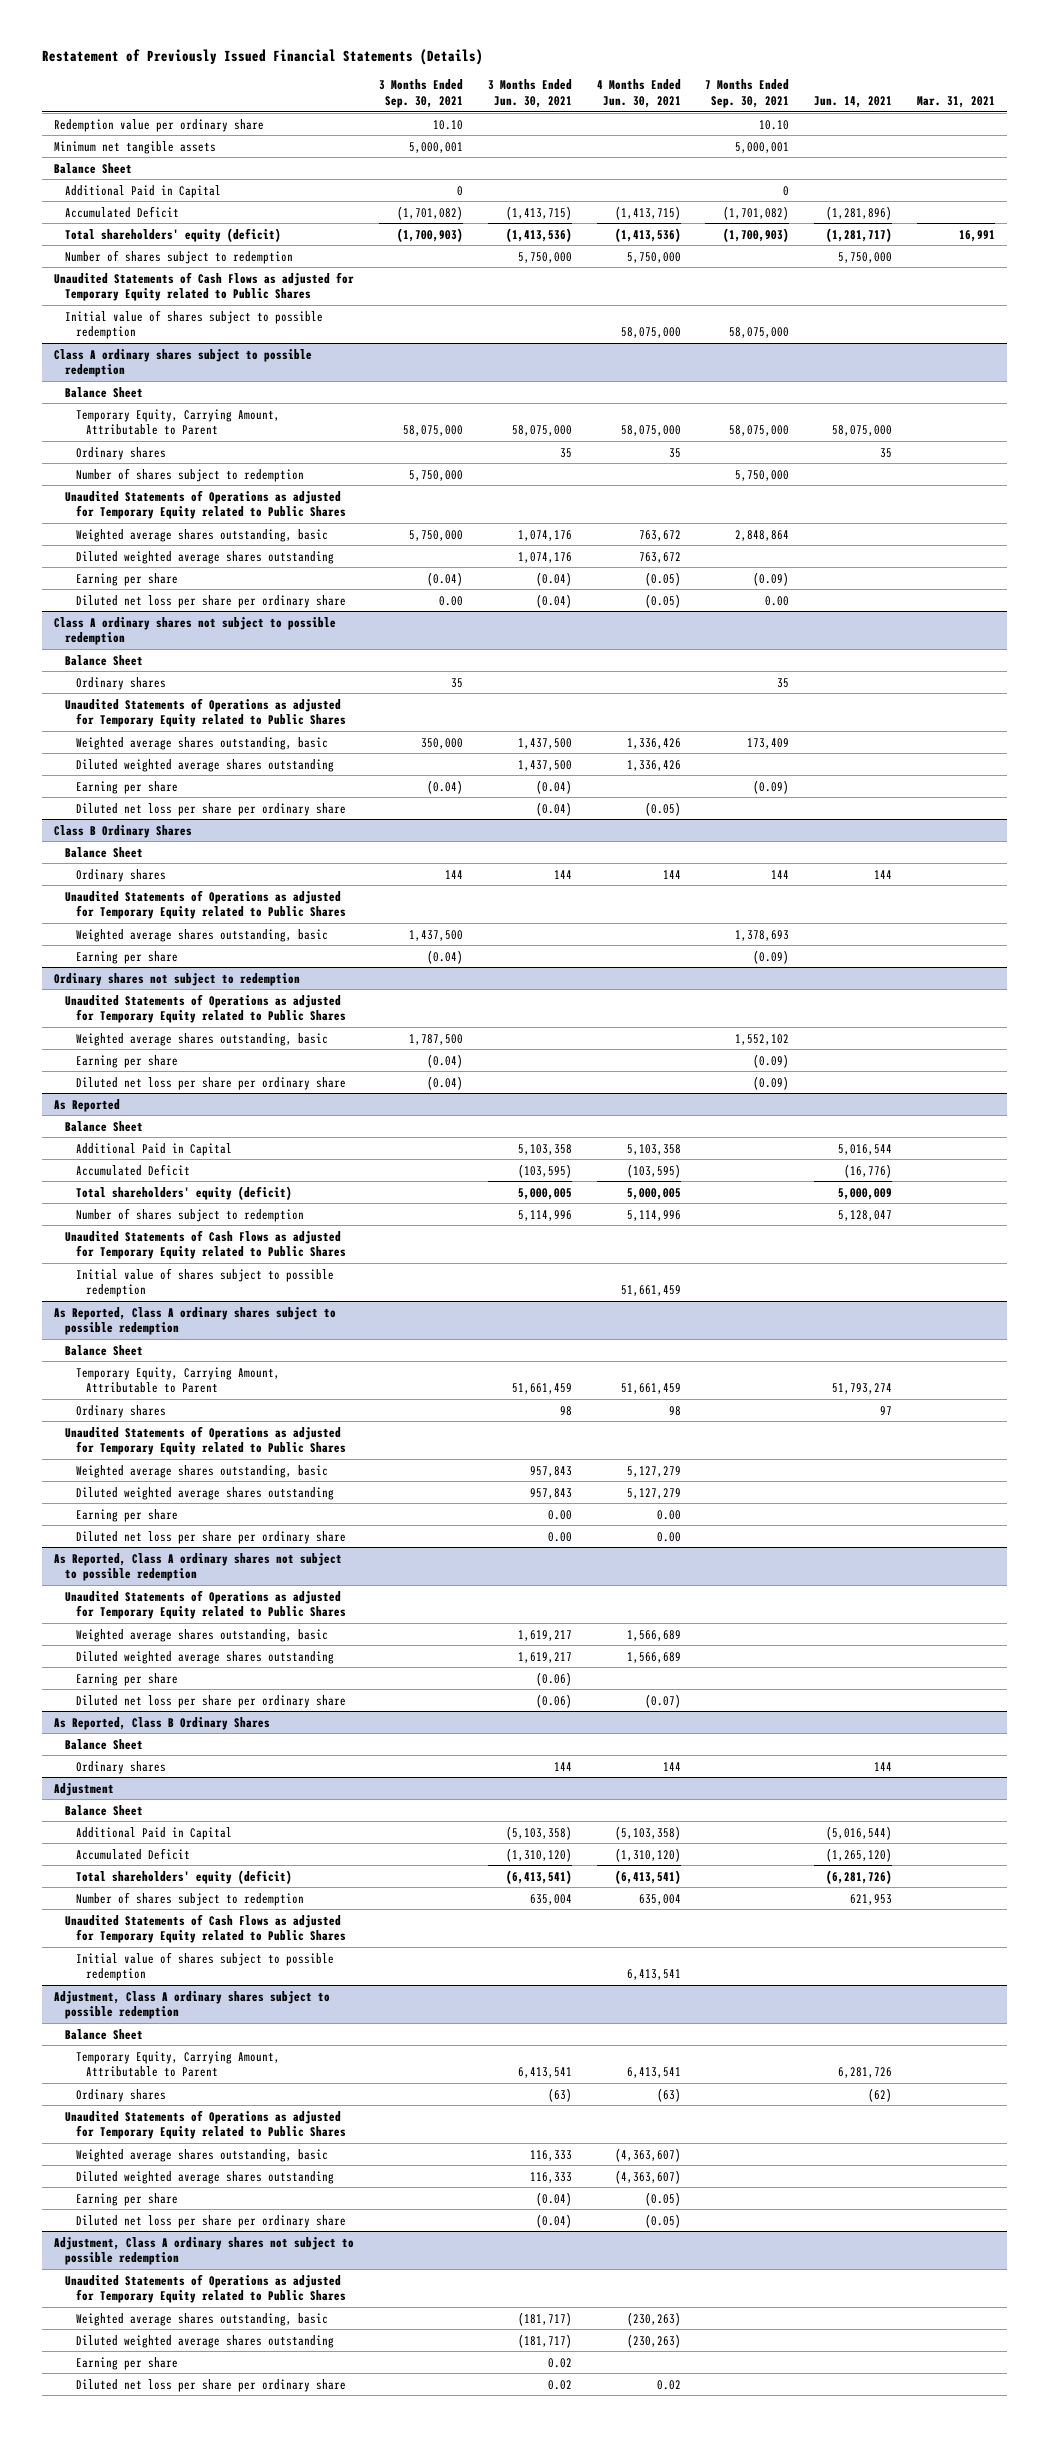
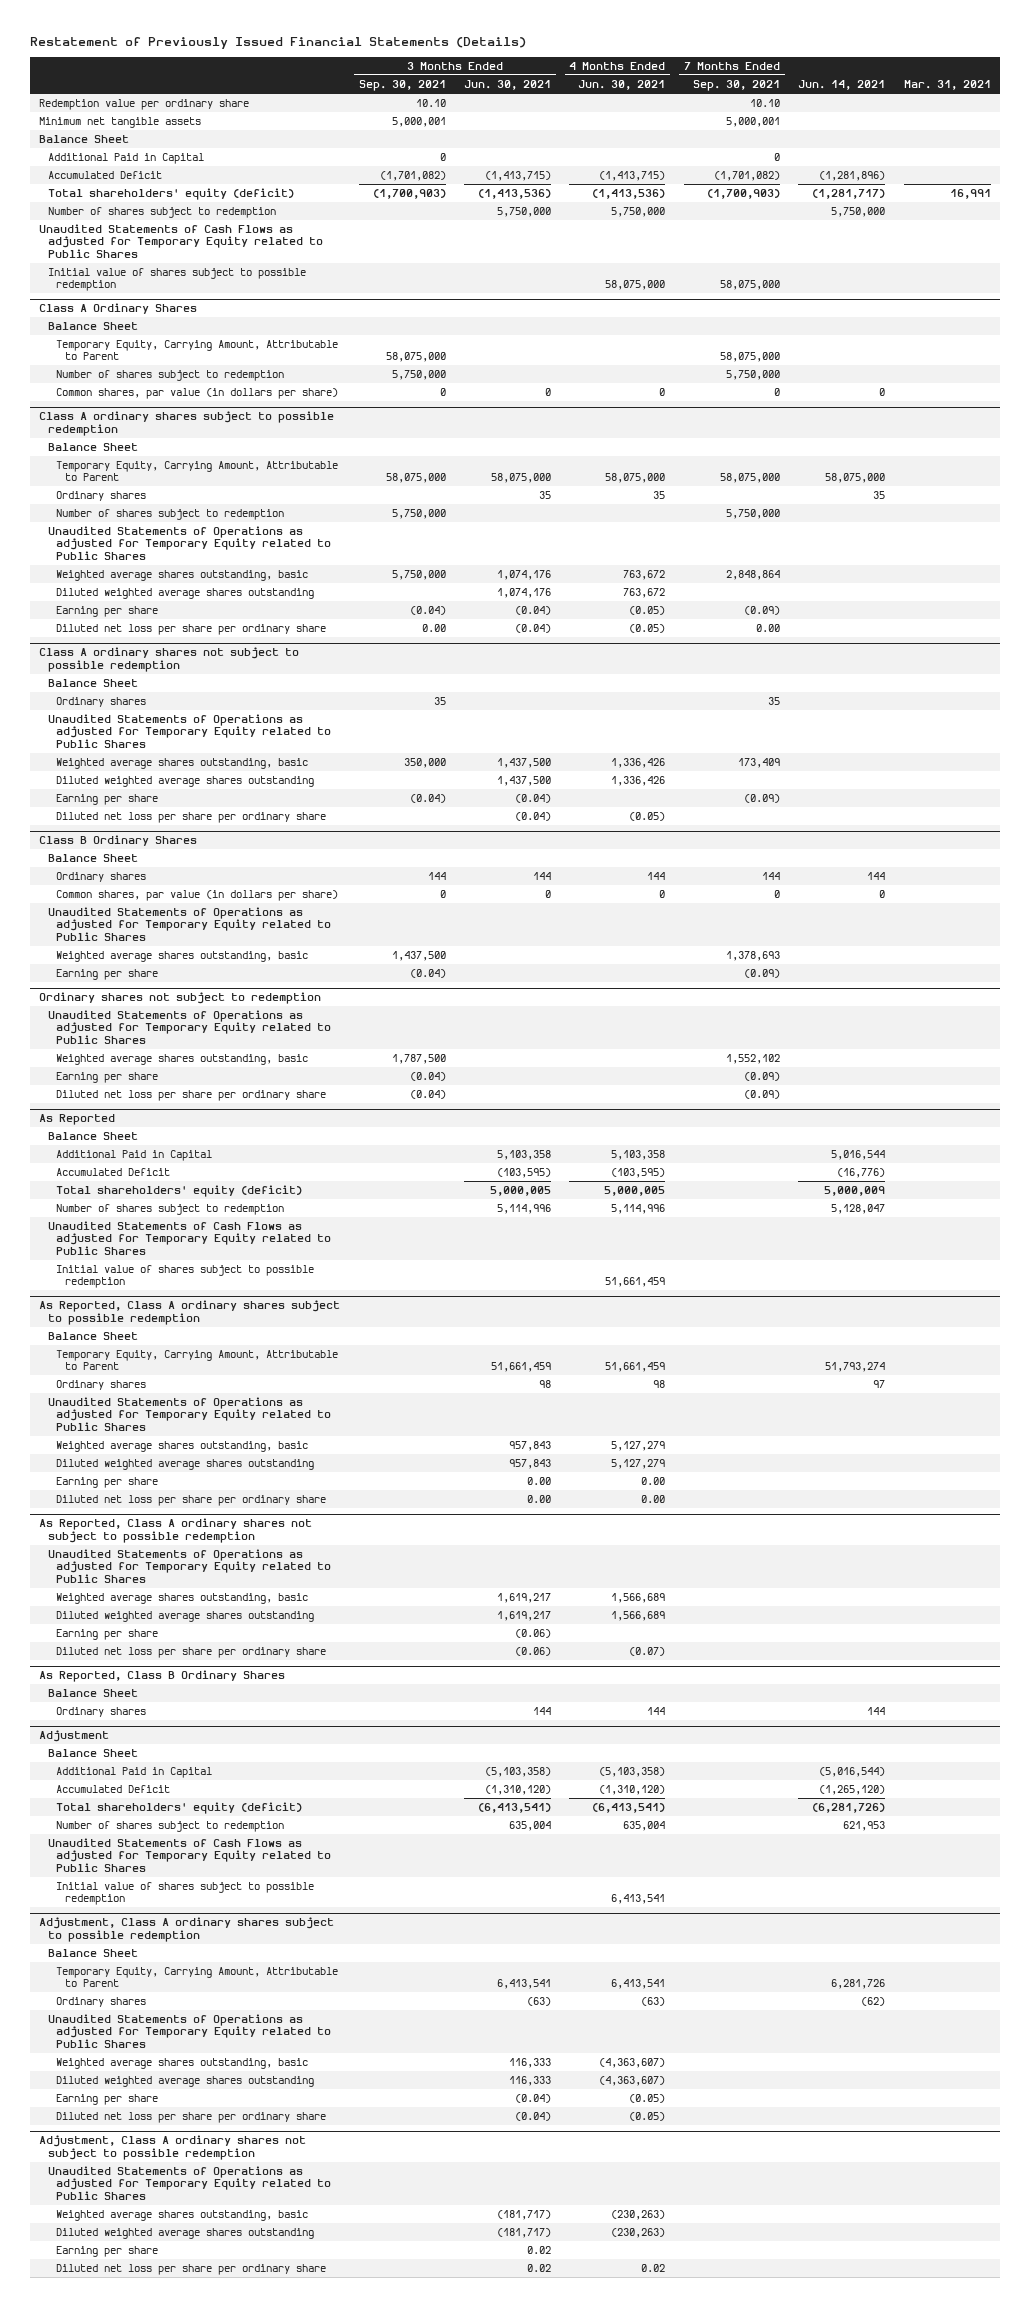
none -> [39,303,198,315] Class A Ordinary Shares
none -> [47,322,138,331] Balance Sheet
none -> [56,340,339,361] Temporary Equity, Carrying Amount, Attributable to Parent
none -> [56,370,285,382] Number of shares subject to redemption
none -> [56,388,339,400] Common shares, par value (in dollars per share)
none -> [56,890,339,902] Common shares, par value (in dollars per share)

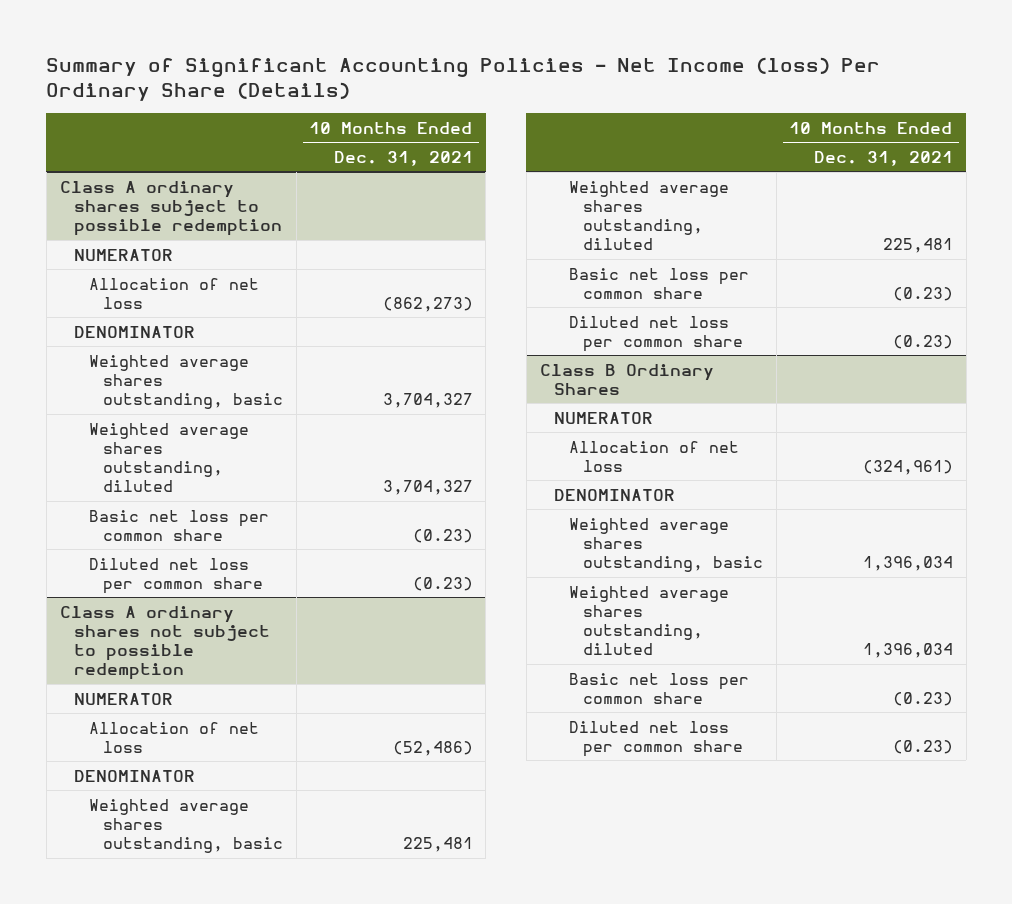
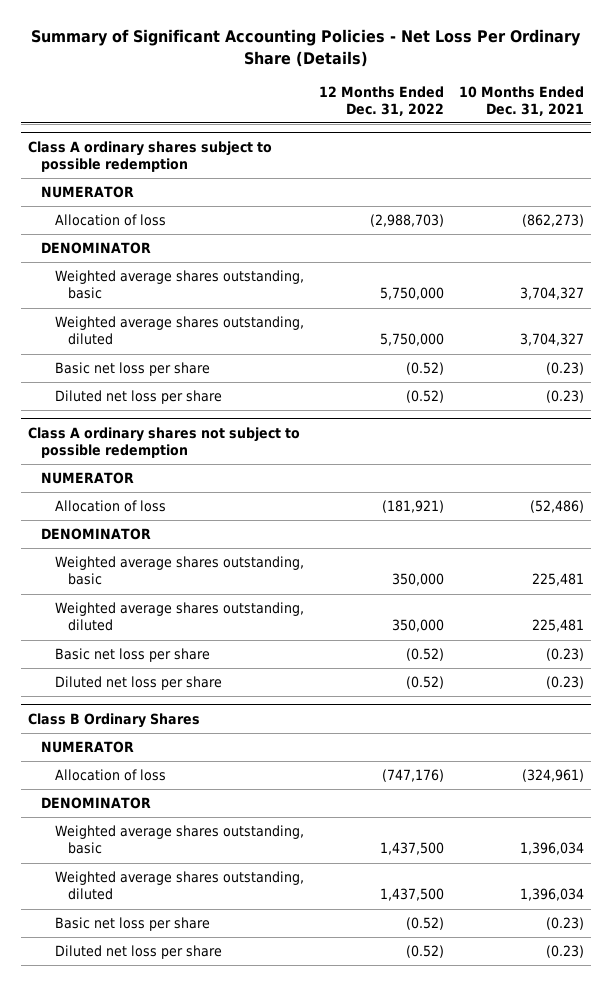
[46,56,881,101] Summary of Significant Accounting Policies - Net Income (loss) Per Ordinary Share (Details) -> [30,29,581,67] Summary of Significant Accounting Policies - Net Loss Per Ordinary Share (Details)
none -> [318,85,444,116] 12 Months Ended Dec. 31, 2022
[88,277,259,310] Allocation of net loss -> [54,214,166,227] Allocation of loss
[88,509,269,542] Basic net loss per common share -> [54,362,210,377] Basic net loss per share
[88,557,264,595] Diluted net loss per common share -> [54,390,222,405] Diluted net loss per share
[88,721,259,754] Allocation of net loss -> [54,500,166,513] Allocation of loss
[568,267,749,300] Basic net loss per common share -> [54,648,210,663] Basic net loss per share
[568,315,744,353] Diluted net loss per common share -> [54,676,222,691] Diluted net loss per share
[568,440,739,473] Allocation of net loss -> [54,769,166,782] Allocation of loss
[568,672,749,705] Basic net loss per common share -> [54,917,210,932] Basic net loss per share
[568,720,744,758] Diluted net loss per common share -> [54,945,222,960] Diluted net loss per share

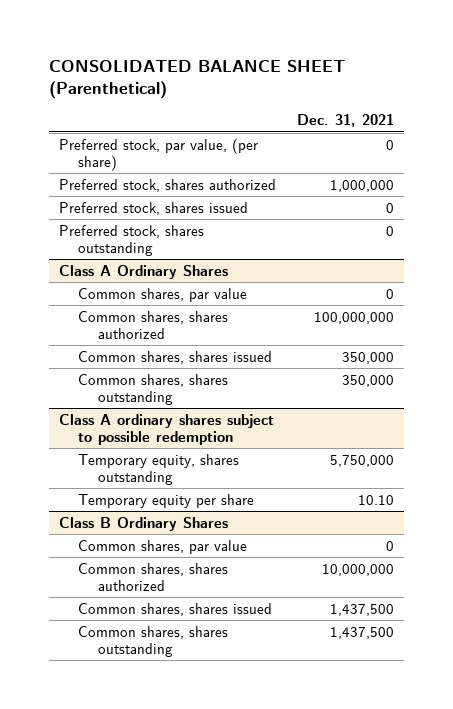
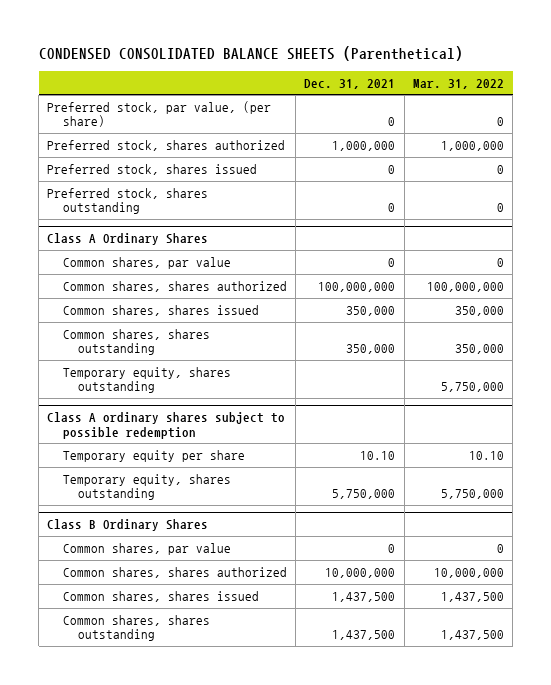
[48,59,345,100] CONSOLIDATED BALANCE SHEET (Parenthetical) -> [38,46,463,62] CONDENSED CONSOLIDATED BALANCE SHEETS (Parenthetical)
none -> [412,78,504,89] Mar. 31, 2022
none -> [62,366,231,394] Temporary equity, shares outstanding
[78,453,240,485] Temporary equity, shares outstanding -> [62,473,231,501] Temporary equity, shares outstanding

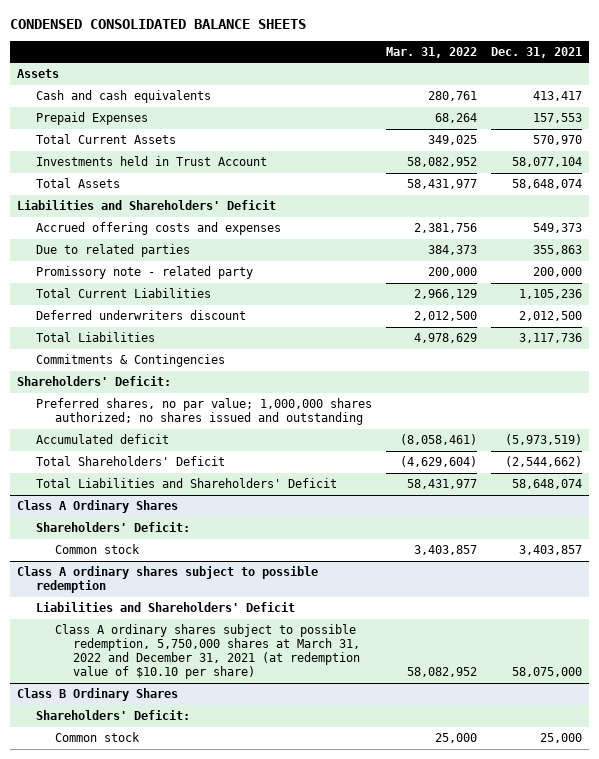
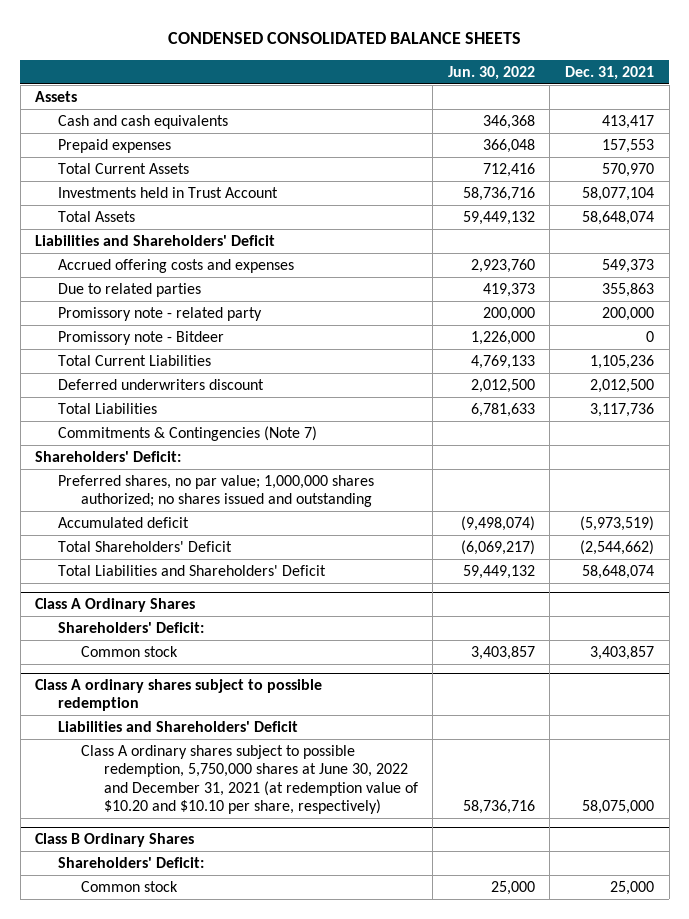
[385,46,477,58] Mar. 31, 2022 -> none
none -> [447,65,535,80] Jun. 30, 2022
[35,112,148,126] Prepaid Expenses -> [58,138,172,153] Prepaid expenses
none -> [58,330,225,345] Promissory note - Bitdeer
[35,354,225,368] Commitments & Contingencies -> [58,425,318,441] Commitments & Contingencies (Note 7)
[54,624,361,680] Class A ordinary shares subject to possible redemption, 5,750,000 shares at March 31, 2022 and December 31, 2021 (at redemption value of $10.10 per share) -> [81,744,418,814] Class A ordinary shares subject to possible redemption, 5,750,000 shares at June 30, 2022 and December 31, 2021 (at redemption value of $10.20 and $10.10 per share, respectively)

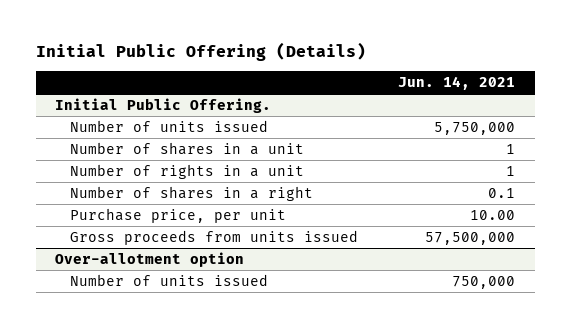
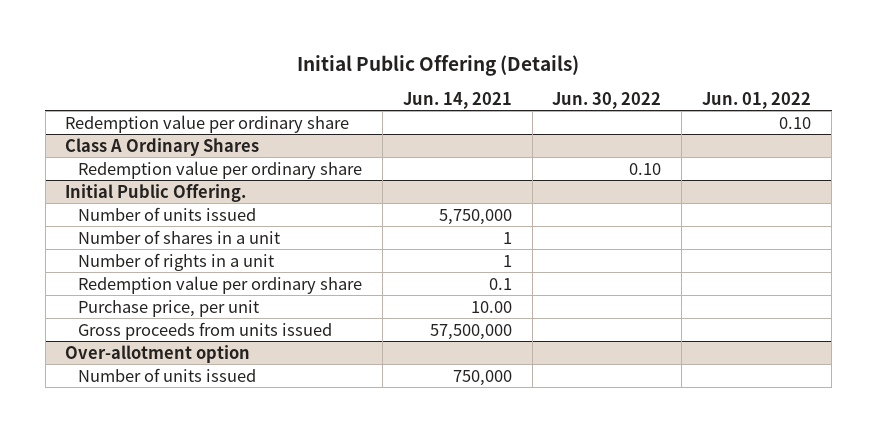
none -> [552,91,662,109] Jun. 30, 2022
none -> [702,91,812,109] Jun. 01, 2022
none -> [65,114,350,133] Redemption value per ordinary share
none -> [65,137,260,156] Class A Ordinary Shares
none -> [77,160,362,179] Redemption value per ordinary share
[70,185,314,201] Number of shares in a right -> none
none -> [77,275,362,294] Redemption value per ordinary share

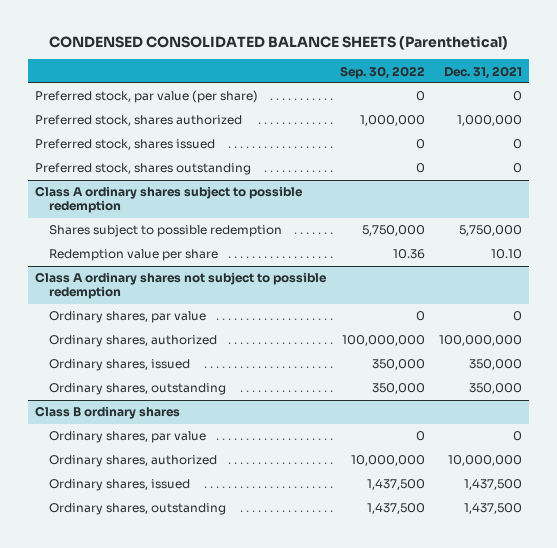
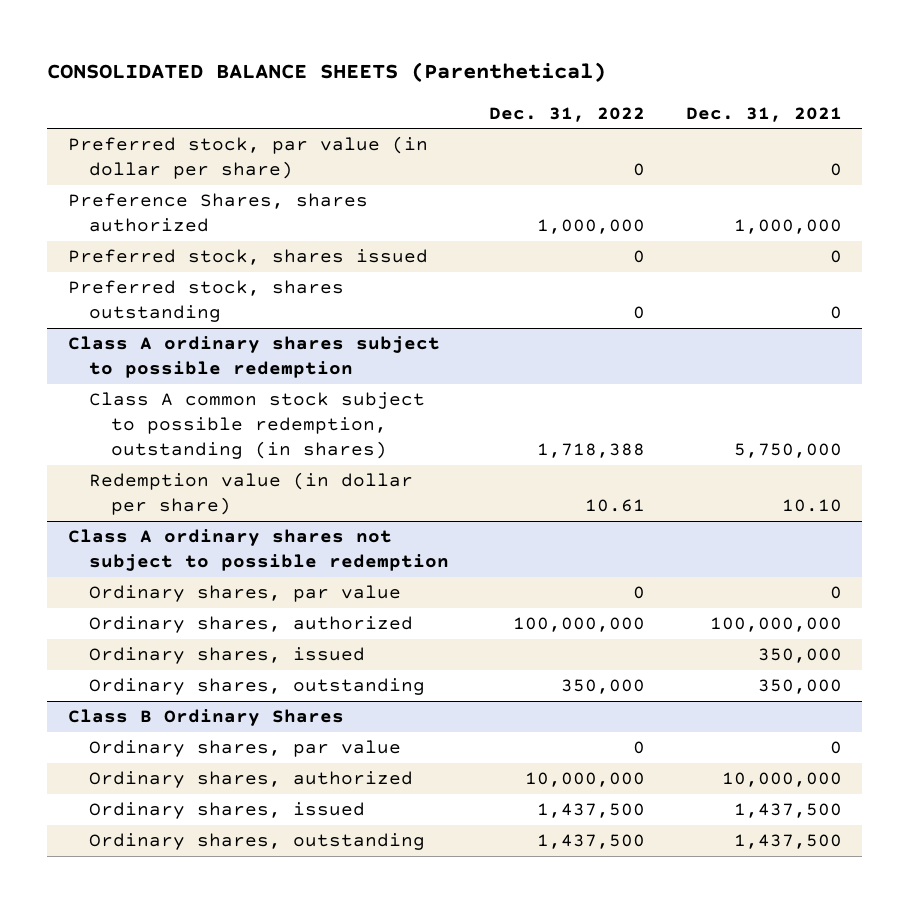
[48,36,508,51] CONDENSED CONSOLIDATED BALANCE SHEETS (Parenthetical) -> [47,61,607,82] CONSOLIDATED BALANCE SHEETS (Parenthetical)
[340,65,426,79] Sep. 30, 2022 -> none
none -> [489,106,646,122] Dec. 31, 2022
[35,90,259,104] Preferred stock, par value (per share) -> [67,136,428,180] Preferred stock, par value (in dollar per share)
[35,115,243,127] Preferred stock, shares authorized -> [67,193,368,233] Preference Shares, shares authorized
[48,225,282,238] Shares subject to possible redemption -> [89,392,426,460] Class A common stock subject to possible redemption, outstanding (in shares)
[48,249,218,262] Redemption value per share -> [89,472,414,516] Redemption value (in dollar per share)
[35,406,181,420] Class B ordinary shares -> [67,709,344,727] Class B Ordinary Shares

